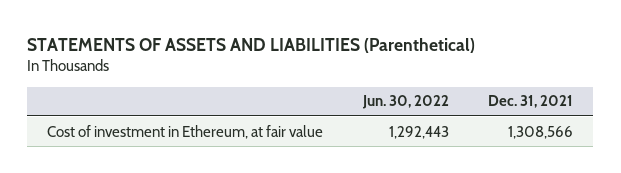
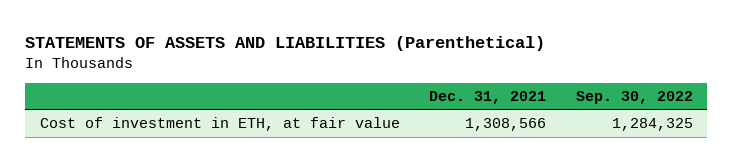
[361,95,449,110] Jun. 30, 2022 -> none
none -> [575,90,693,104] Sep. 30, 2022
[47,124,324,139] Cost of investment in Ethereum, at fair value -> [39,117,400,132] Cost of investment in ETH, at fair value

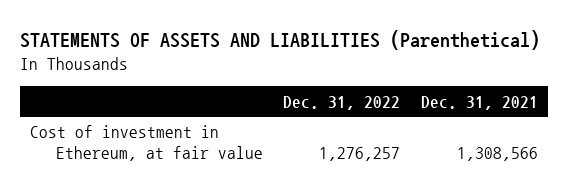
[575,90,693,104] Sep. 30, 2022 -> none
none -> [283,95,401,110] Dec. 31, 2022
[39,117,400,132] Cost of investment in ETH, at fair value -> [29,125,264,161] Cost of investment in Ethereum, at fair value

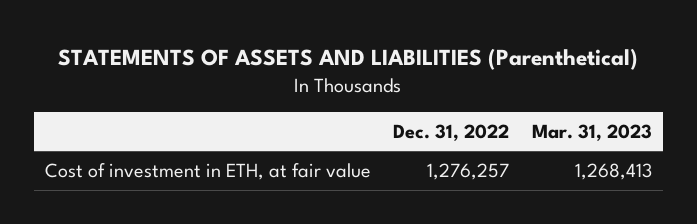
[420,95,538,110] Dec. 31, 2021 -> none
none -> [531,123,652,141] Mar. 31, 2023
[29,125,264,161] Cost of investment in Ethereum, at fair value -> [45,162,372,180] Cost of investment in ETH, at fair value

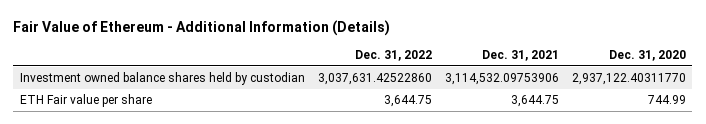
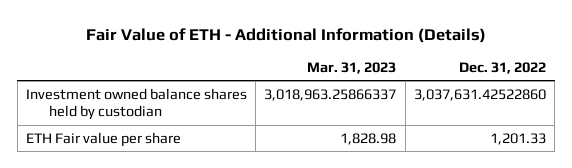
[13,19,391,36] Fair Value of Ethereum - Additional Information (Details) -> [85,27,486,43] Fair Value of ETH - Additional Information (Details)
[481,50,559,62] Dec. 31, 2021 -> none
[608,50,686,62] Dec. 31, 2020 -> none
none -> [307,61,397,74] Mar. 31, 2023
[383,95,432,108] 3,644.75 -> [490,132,547,145] 1,201.33

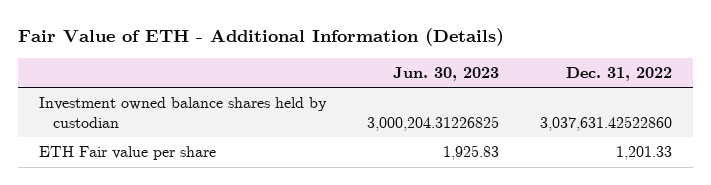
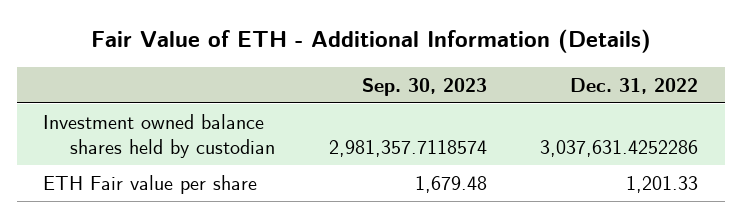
[393,66,500,81] Jun. 30, 2023 -> none
none -> [361,77,487,96] Sep. 30, 2023
[540,115,673,131] 3,037,631.42522860 -> [540,139,699,157] 3,037,631.4252286

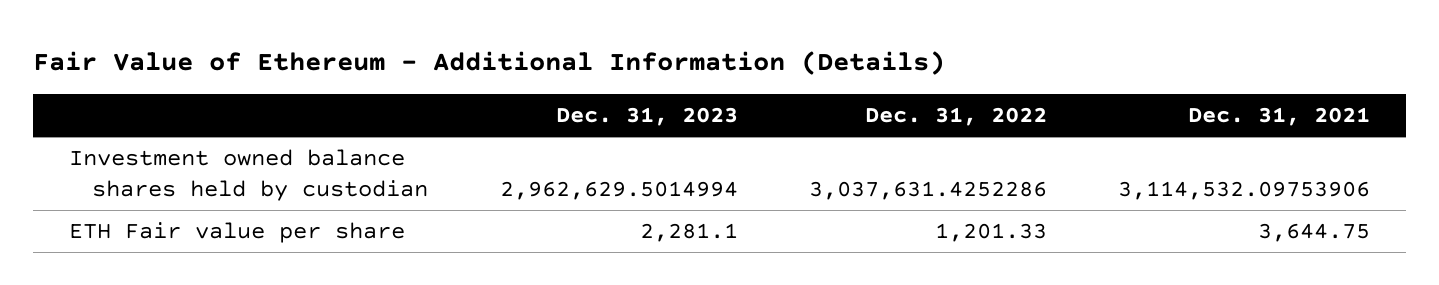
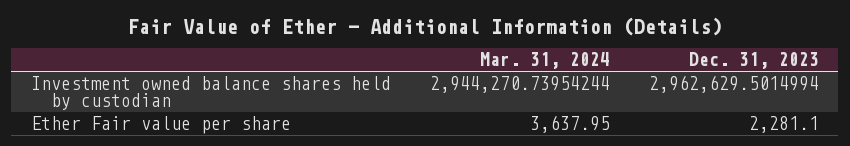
[32,51,945,76] Fair Value of Ethereum - Additional Information (Details) -> [127,16,722,36] Fair Value of Ether - Additional Information (Details)
[865,107,1048,127] Dec. 31, 2022 -> none
[1188,107,1371,127] Dec. 31, 2021 -> none
none -> [479,52,610,70] Mar. 31, 2024
[68,222,405,244] ETH Fair value per share -> [30,116,291,135] Ether Fair value per share

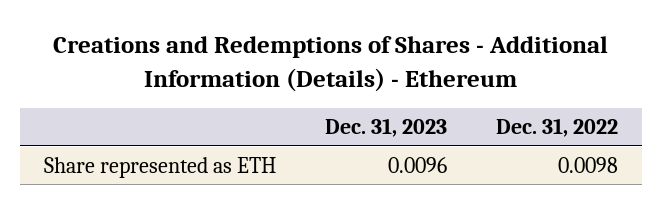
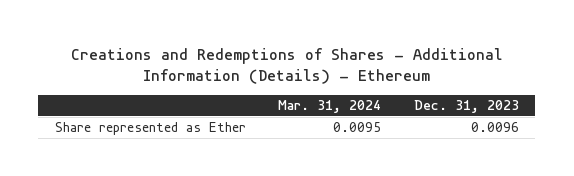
[496,118,619,138] Dec. 31, 2022 -> none
none -> [278,100,382,114] Mar. 31, 2024
[44,157,277,179] Share represented as ETH -> [54,122,246,136] Share represented as Ether

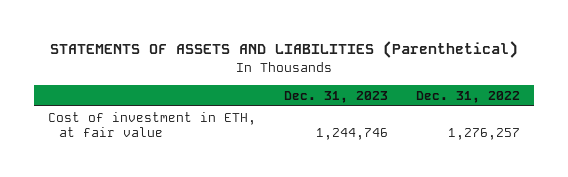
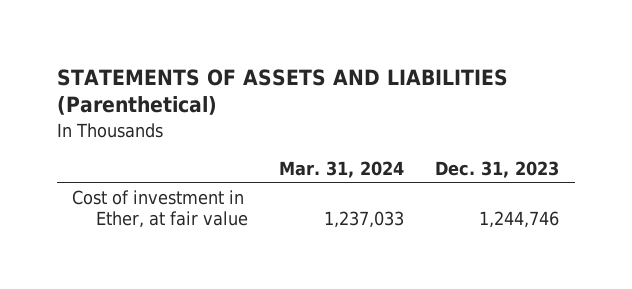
[415,90,520,103] Dec. 31, 2022 -> none
none -> [279,161,405,179] Mar. 31, 2024
[48,111,257,138] Cost of investment in ETH, at fair value -> [72,189,249,229] Cost of investment in Ether, at fair value

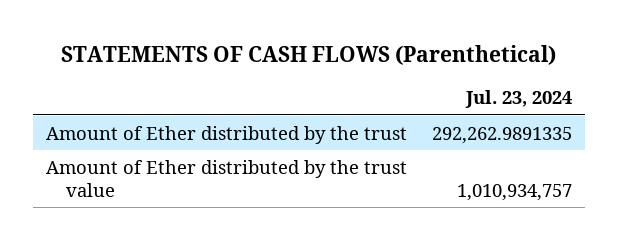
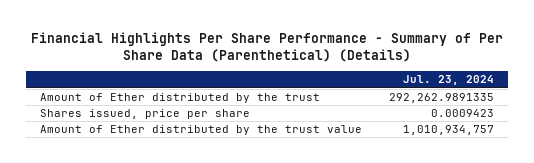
[61,44,557,65] STATEMENTS OF CASH FLOWS (Parenthetical) -> [30,32,503,63] Financial Highlights Per Share Performance - Summary of Per Share Data (Parenthetical) (Details)
none -> [39,109,250,120] Shares issued, price per share

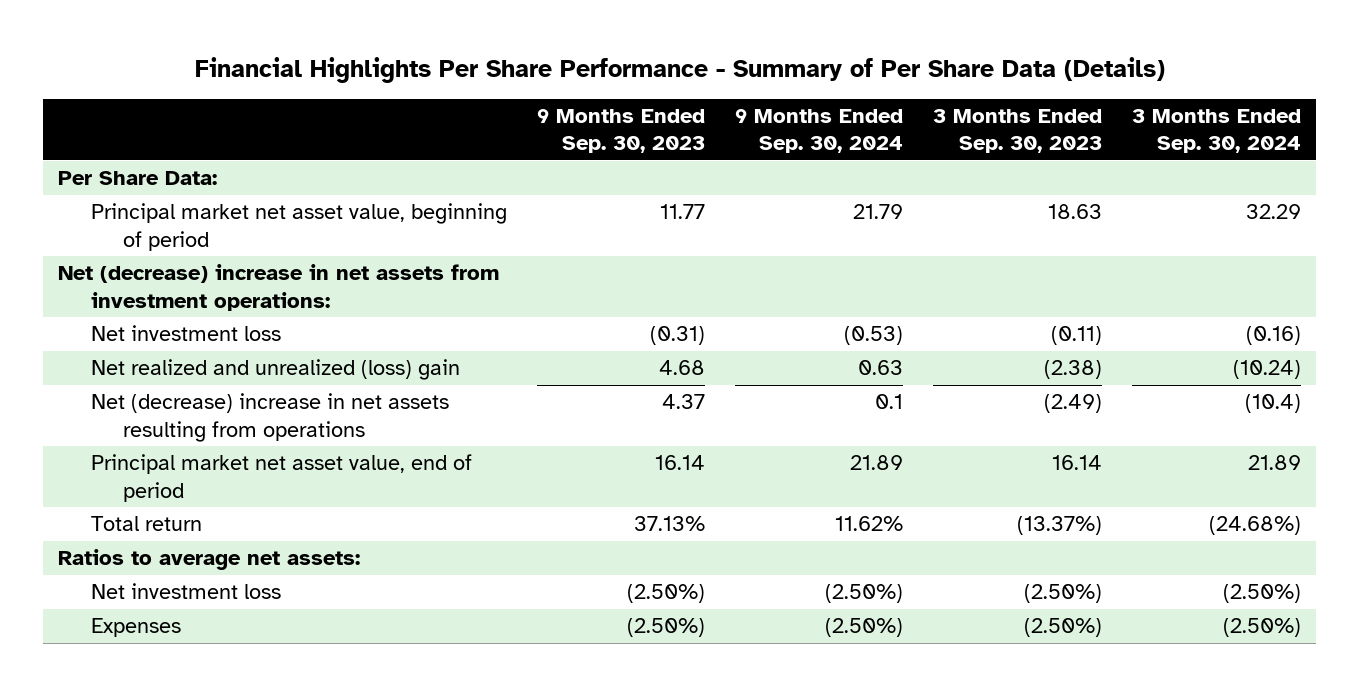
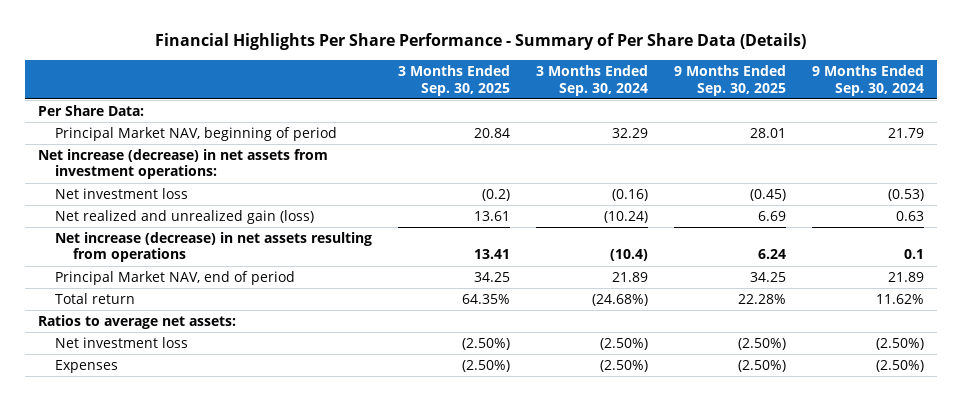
[536,108,705,154] 9 Months Ended Sep. 30, 2023 -> none
[933,108,1103,154] 3 Months Ended Sep. 30, 2023 -> none
none -> [398,65,511,96] 3 Months Ended Sep. 30, 2025
none -> [674,65,787,96] 9 Months Ended Sep. 30, 2025
[90,203,507,251] Principal market net asset value, beginning of period -> [55,127,338,142] Principal Market NAV, beginning of period
[58,264,500,311] Net (decrease) increase in net assets from investment operations: -> [37,149,328,180] Net increase (decrease) in net assets from investment operations:
[90,359,460,381] Net realized and unrealized (loss) gain -> [55,210,315,225] Net realized and unrealized gain (loss)
[90,393,449,442] Net (decrease) increase in net assets resulting from operations -> [55,232,373,263] Net increase (decrease) in net assets resulting from operations
[90,454,472,502] Principal market net asset value, end of period -> [55,271,296,286] Principal Market NAV, end of period

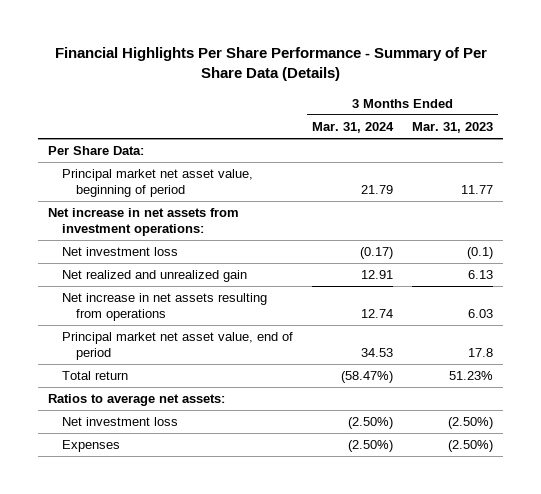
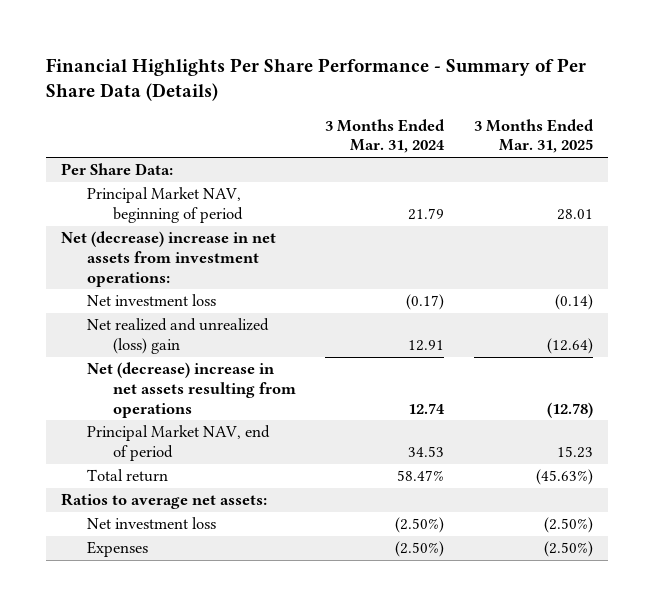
[412,121,494,133] Mar. 31, 2023 -> none
none -> [474,118,595,154] 3 Months Ended Mar. 31, 2025
[61,169,253,197] Principal market net asset value, beginning of period -> [86,187,243,224] Principal Market NAV, beginning of period
[47,208,239,236] Net increase in net assets from investment operations: -> [60,231,276,287] Net (decrease) increase in net assets from investment operations:
[61,270,247,283] Net realized and unrealized gain -> [86,318,269,355] Net realized and unrealized (loss) gain
[61,293,267,321] Net increase in net assets resulting from operations -> [86,362,296,418] Net (decrease) increase in net assets resulting from operations
[61,332,293,360] Principal market net asset value, end of period -> [86,425,270,462] Principal Market NAV, end of period
[341,371,394,384] (58.47%) -> [397,470,445,482] 58.47%

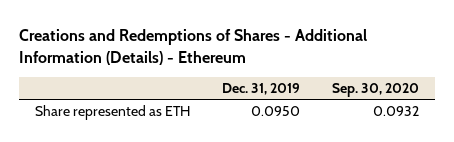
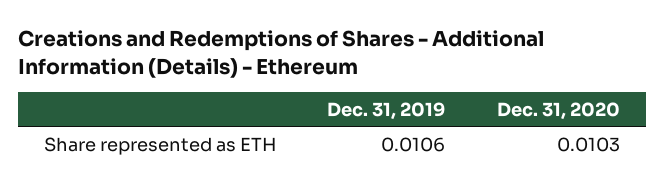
[331,82,419,97] Sep. 30, 2020 -> none
none -> [497,101,621,120] Dec. 31, 2020
[250,106,300,117] 0.0950 -> [381,136,446,152] 0.0106

